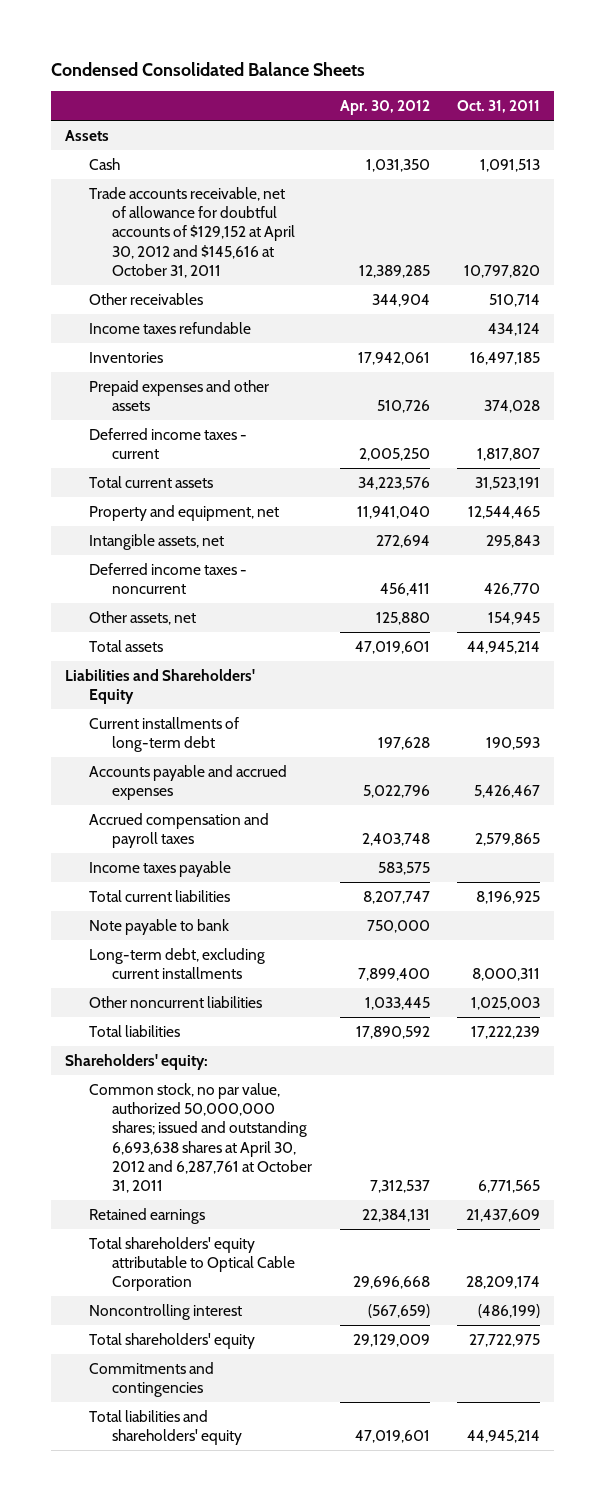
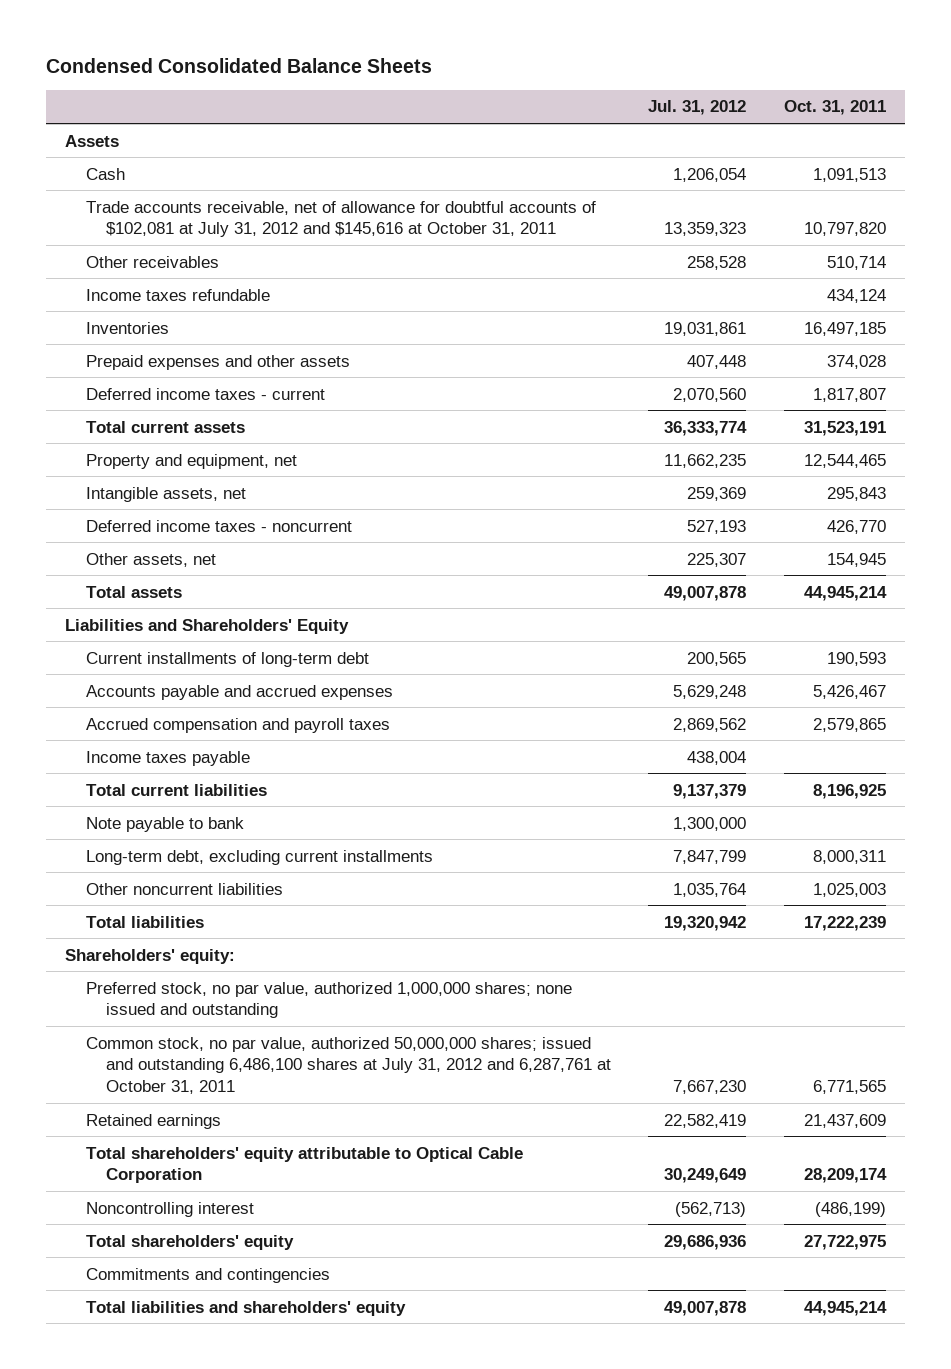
[339,100,430,116] Apr. 30, 2012 -> none
none -> [648,100,747,116] Jul. 31, 2012
[88,187,296,278] Trade accounts receivable, net of allowance for doubtful accounts of $129,152 at April 30, 2012 and $145,616 at October 31, 2011 -> [85,200,596,238] Trade accounts receivable, net of allowance for doubtful accounts of $102,081 at July 31, 2012 and $145,616 at October 31, 2011
none -> [85,981,572,1019] Preferred stock, no par value, authorized 1,000,000 shares; none issued and outstanding
[88,1083,313,1193] Common stock, no par value, authorized 50,000,000 shares; issued and outstanding 6,693,638 shares at April 30, 2012 and 6,287,761 at October 31, 2011 -> [85,1036,612,1095] Common stock, no par value, authorized 50,000,000 shares; issued and outstanding 6,486,100 shares at July 31, 2012 and 6,287,761 at October 31, 2011

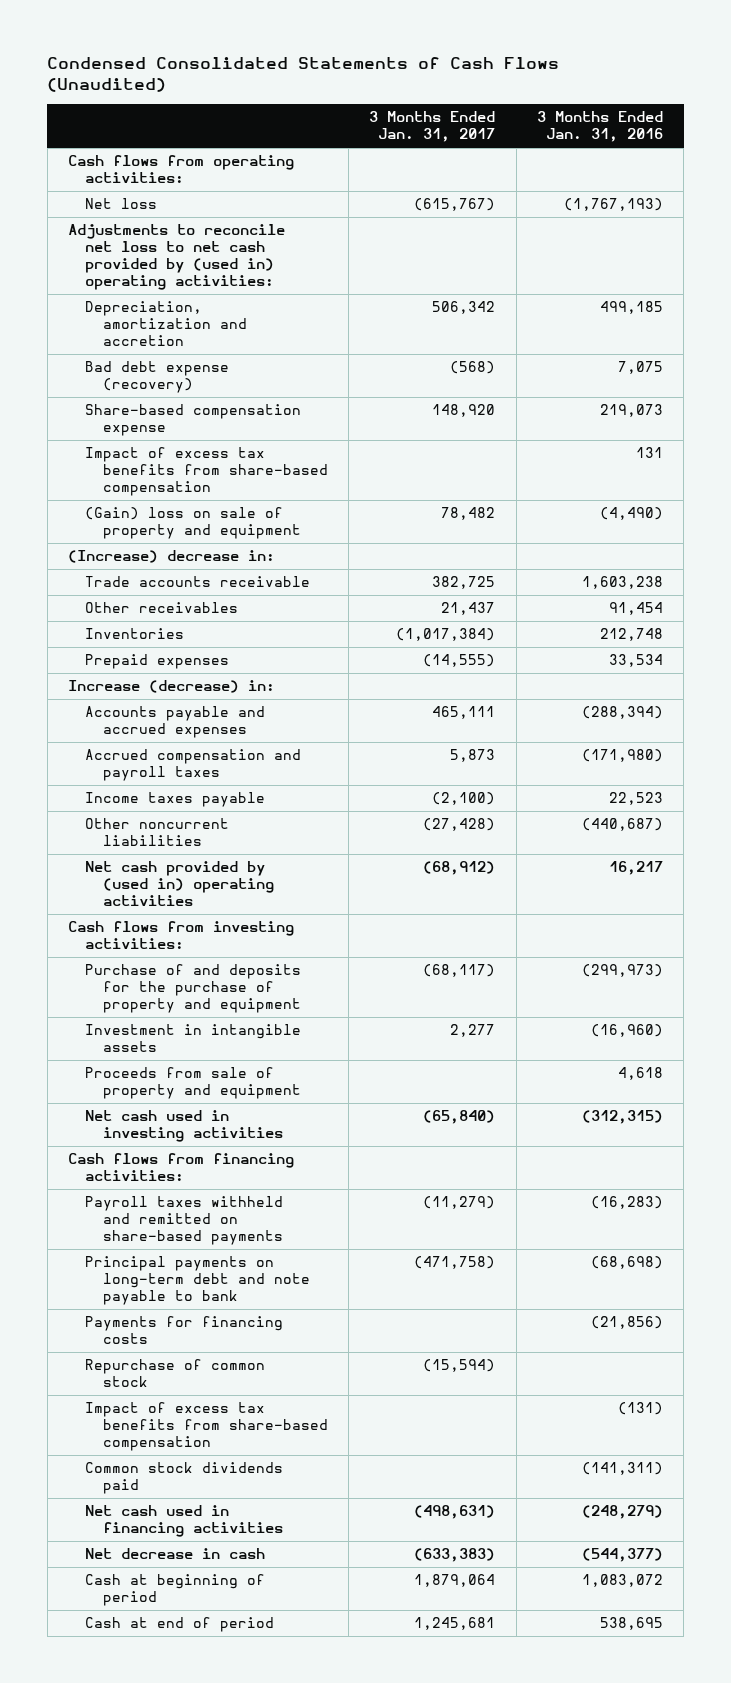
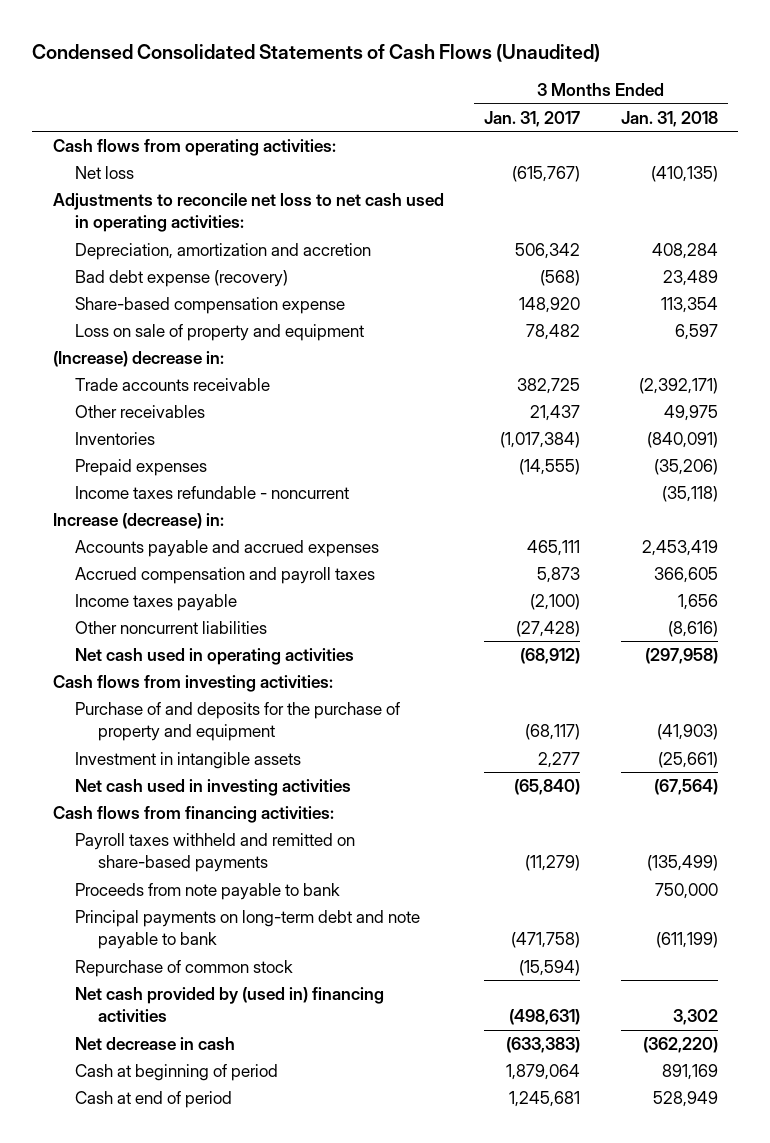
[536,111,663,143] 3 Months Ended Jan. 31, 2016 -> none
none -> [620,110,718,127] Jan. 31, 2018
[67,224,285,291] Adjustments to reconcile net loss to net cash provided by (used in) operating activities: -> [52,192,444,233] Adjustments to reconcile net loss to net cash used in operating activities:
[85,447,328,497] Impact of excess tax benefits from share-based compensation -> none
[85,507,301,540] (Gain) loss on sale of property and equipment -> [75,323,365,341] Loss on sale of property and equipment
none -> [75,485,350,499] Income taxes refundable - noncurrent
[85,861,274,907] Net cash provided by (used in) operating activities -> [75,647,355,665] Net cash used in operating activities
[85,1067,301,1100] Proceeds from sale of property and equipment -> none
none -> [75,882,341,900] Proceeds from note payable to bank
[85,1316,284,1345] Payments for financing costs -> none
[85,1402,328,1452] Impact of excess tax benefits from share-based compensation -> none
[85,1462,284,1495] Common stock dividends paid -> none
[85,1505,283,1538] Net cash used in financing activities -> [75,986,385,1023] Net cash provided by (used in) financing activities

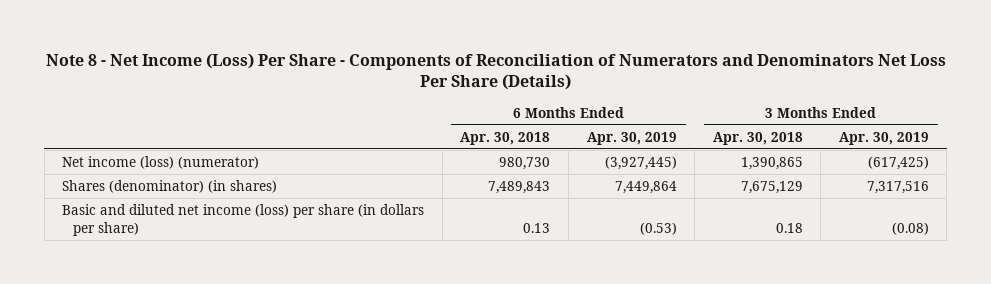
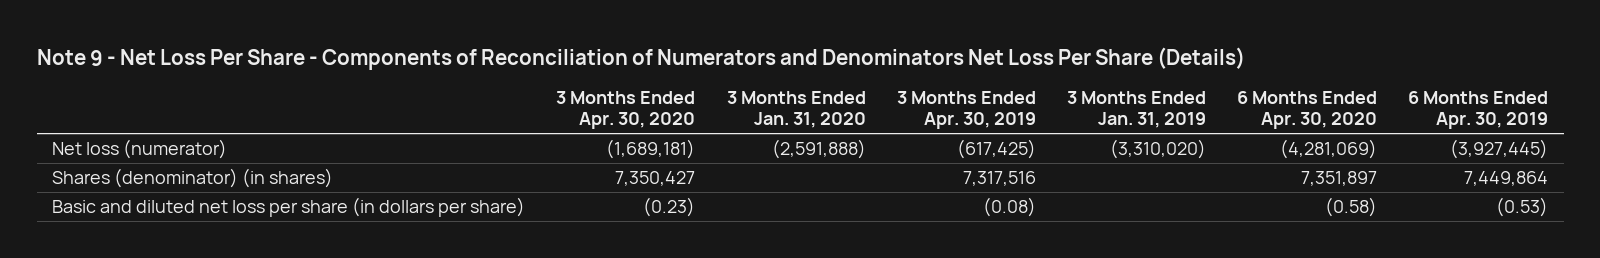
[45,52,946,91] Note 8 - Net Income (Loss) Per Share - Components of Reconciliation of Numerators and Denominators Net Loss Per Share (Details) -> [36,46,1245,70] Note 9 - Net Loss Per Share - Components of Reconciliation of Numerators and Denominators Net Loss Per Share (Details)
[460,131,551,145] Apr. 30, 2018 -> none
[712,131,803,145] Apr. 30, 2018 -> none
none -> [556,90,696,130] 3 Months Ended Apr. 30, 2020
none -> [726,90,866,129] 3 Months Ended Jan. 31, 2020
none -> [1066,90,1206,129] 3 Months Ended Jan. 31, 2019
none -> [1236,90,1377,130] 6 Months Ended Apr. 30, 2020
[62,155,260,169] Net income (loss) (numerator) -> [52,139,228,160] Net loss (numerator)
[62,203,425,236] Basic and diluted net income (loss) per share (in dollars per share) -> [52,197,526,218] Basic and diluted net loss per share (in dollars per share)

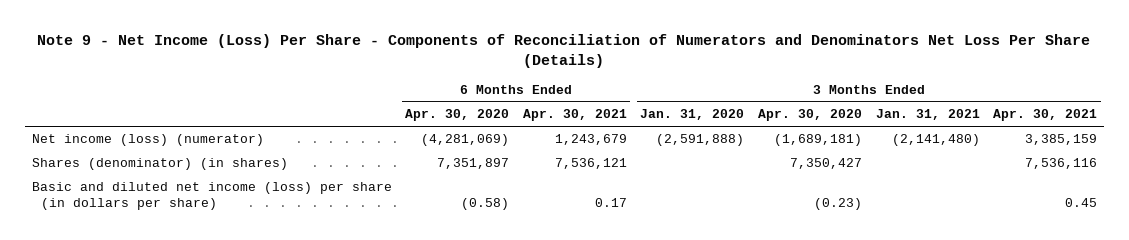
[36,46,1245,70] Note 9 - Net Loss Per Share - Components of Reconciliation of Numerators and Denominators Net Loss Per Share (Details) -> [37,33,1091,68] Note 9 - Net Income (Loss) Per Share - Components of Reconciliation of Numerators and Denominators Net Loss Per Share (Details)
[896,90,1036,130] 3 Months Ended Apr. 30, 2019 -> none
[1066,90,1206,129] 3 Months Ended Jan. 31, 2019 -> none
[1407,90,1548,130] 6 Months Ended Apr. 30, 2019 -> none
none -> [522,109,627,122] Apr. 30, 2021
none -> [875,109,980,121] Jan. 31, 2021
none -> [993,109,1098,122] Apr. 30, 2021
[52,139,228,160] Net loss (numerator) -> [31,134,264,147] Net income (loss) (numerator)
[52,197,526,218] Basic and diluted net loss per share (in dollars per share) -> [31,182,392,210] Basic and diluted net income (loss) per share (in dollars per share)

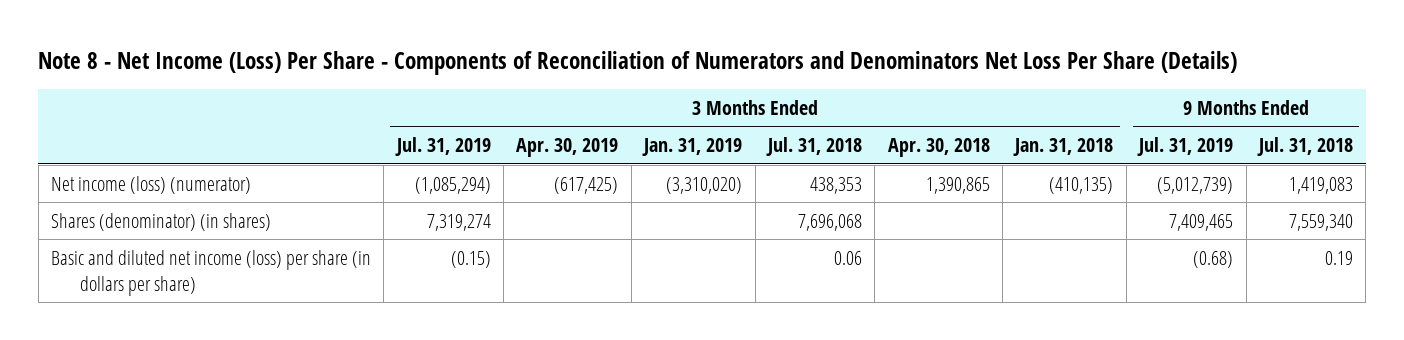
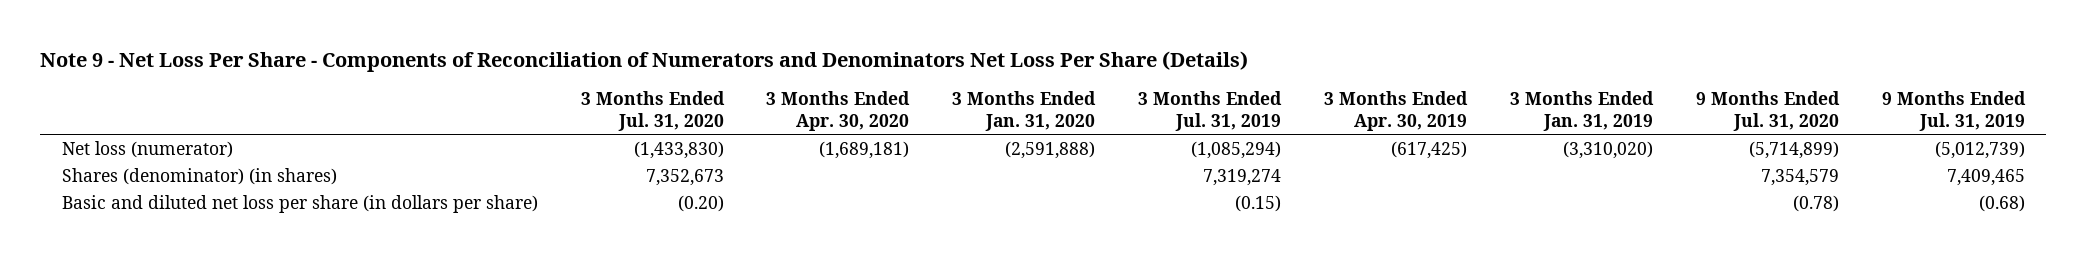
[38,51,1238,76] Note 8 - Net Income (Loss) Per Share - Components of Reconciliation of Numerators and Denominators Net Loss Per Share (Details) -> [40,51,1249,73] Note 9 - Net Loss Per Share - Components of Reconciliation of Numerators and Denominators Net Loss Per Share (Details)
[765,137,862,157] Jul. 31, 2018 -> none
[887,138,990,158] Apr. 30, 2018 -> none
[1013,138,1114,157] Jan. 31, 2018 -> none
[1256,137,1353,157] Jul. 31, 2018 -> none
none -> [580,90,725,131] 3 Months Ended Jul. 31, 2020
none -> [766,90,911,131] 3 Months Ended Apr. 30, 2020
none -> [952,90,1097,131] 3 Months Ended Jan. 31, 2020
none -> [1695,90,1840,131] 9 Months Ended Jul. 31, 2020
[50,175,251,194] Net income (loss) (numerator) -> [61,141,233,159] Net loss (numerator)
[50,249,371,296] Basic and diluted net income (loss) per share (in dollars per share) -> [61,195,538,214] Basic and diluted net loss per share (in dollars per share)

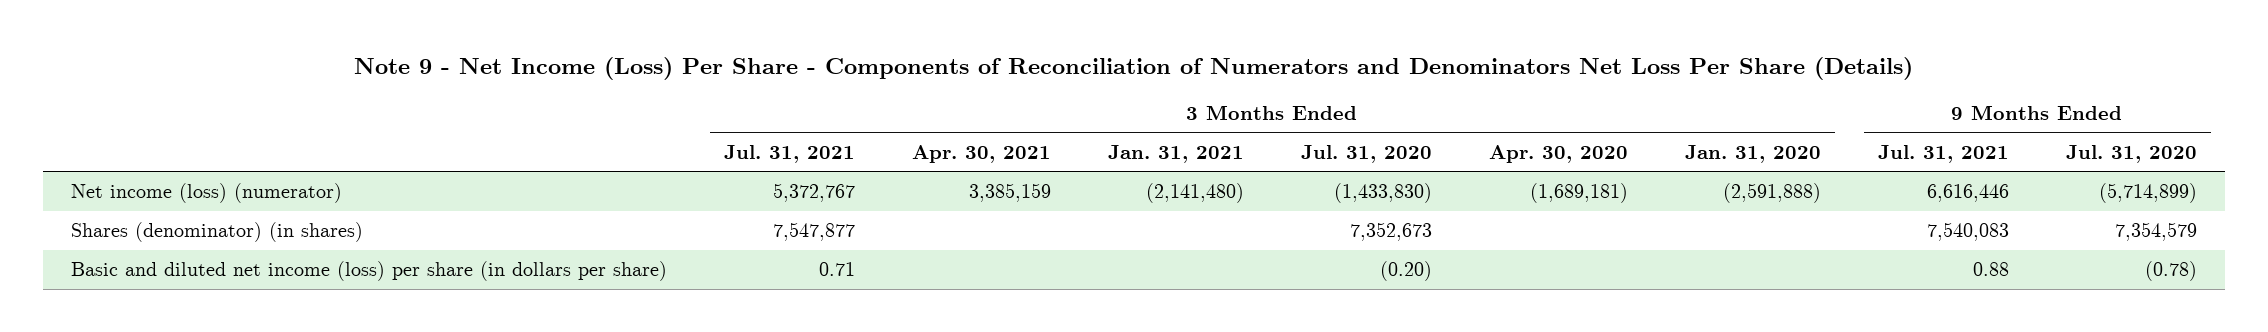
[40,51,1249,73] Note 9 - Net Loss Per Share - Components of Reconciliation of Numerators and Denominators Net Loss Per Share (Details) -> [353,56,1913,80] Note 9 - Net Income (Loss) Per Share - Components of Reconciliation of Numerators and Denominators Net Loss Per Share (Details)
[1138,90,1283,131] 3 Months Ended Jul. 31, 2019 -> none
[1323,90,1468,131] 3 Months Ended Apr. 30, 2019 -> none
[1509,90,1654,131] 3 Months Ended Jan. 31, 2019 -> none
[1881,90,2026,131] 9 Months Ended Jul. 31, 2019 -> none
none -> [724,144,856,163] Jul. 31, 2021
none -> [912,144,1052,163] Apr. 30, 2021
none -> [1107,144,1244,163] Jan. 31, 2021
none -> [1877,144,2009,163] Jul. 31, 2021
[61,141,233,159] Net loss (numerator) -> [71,183,343,204] Net income (loss) (numerator)
[61,195,538,214] Basic and diluted net loss per share (in dollars per share) -> [71,261,668,282] Basic and diluted net income (loss) per share (in dollars per share)

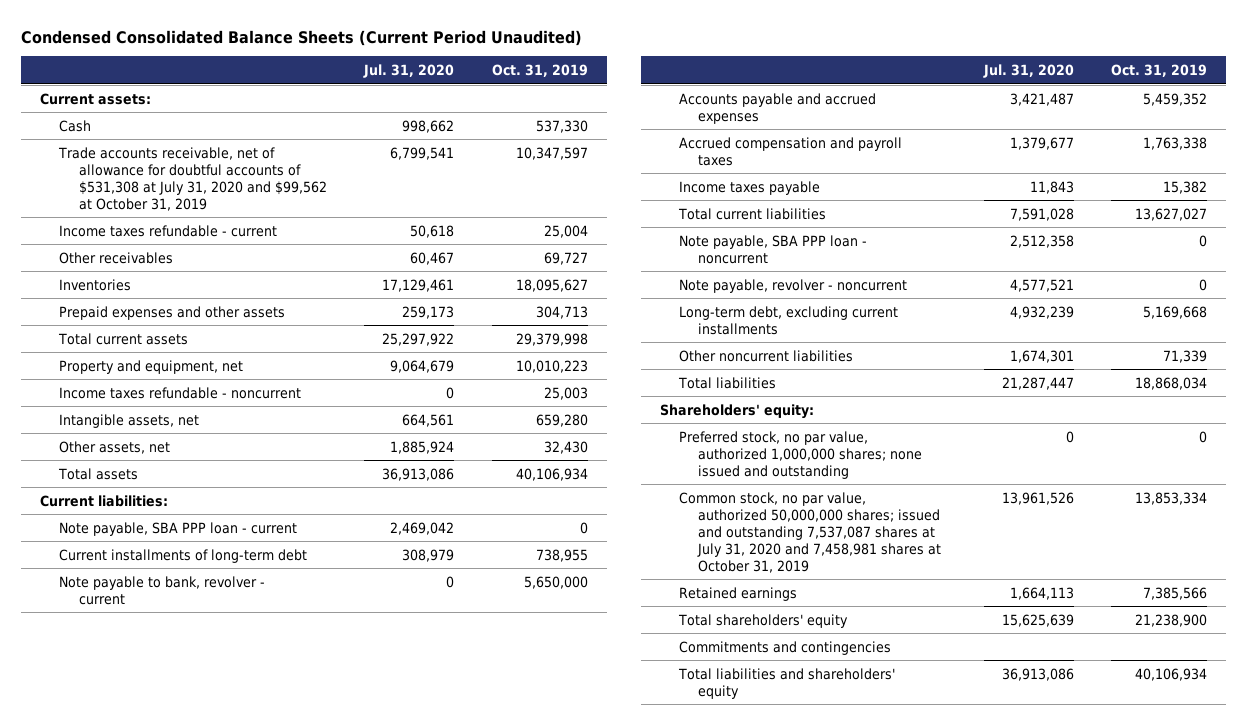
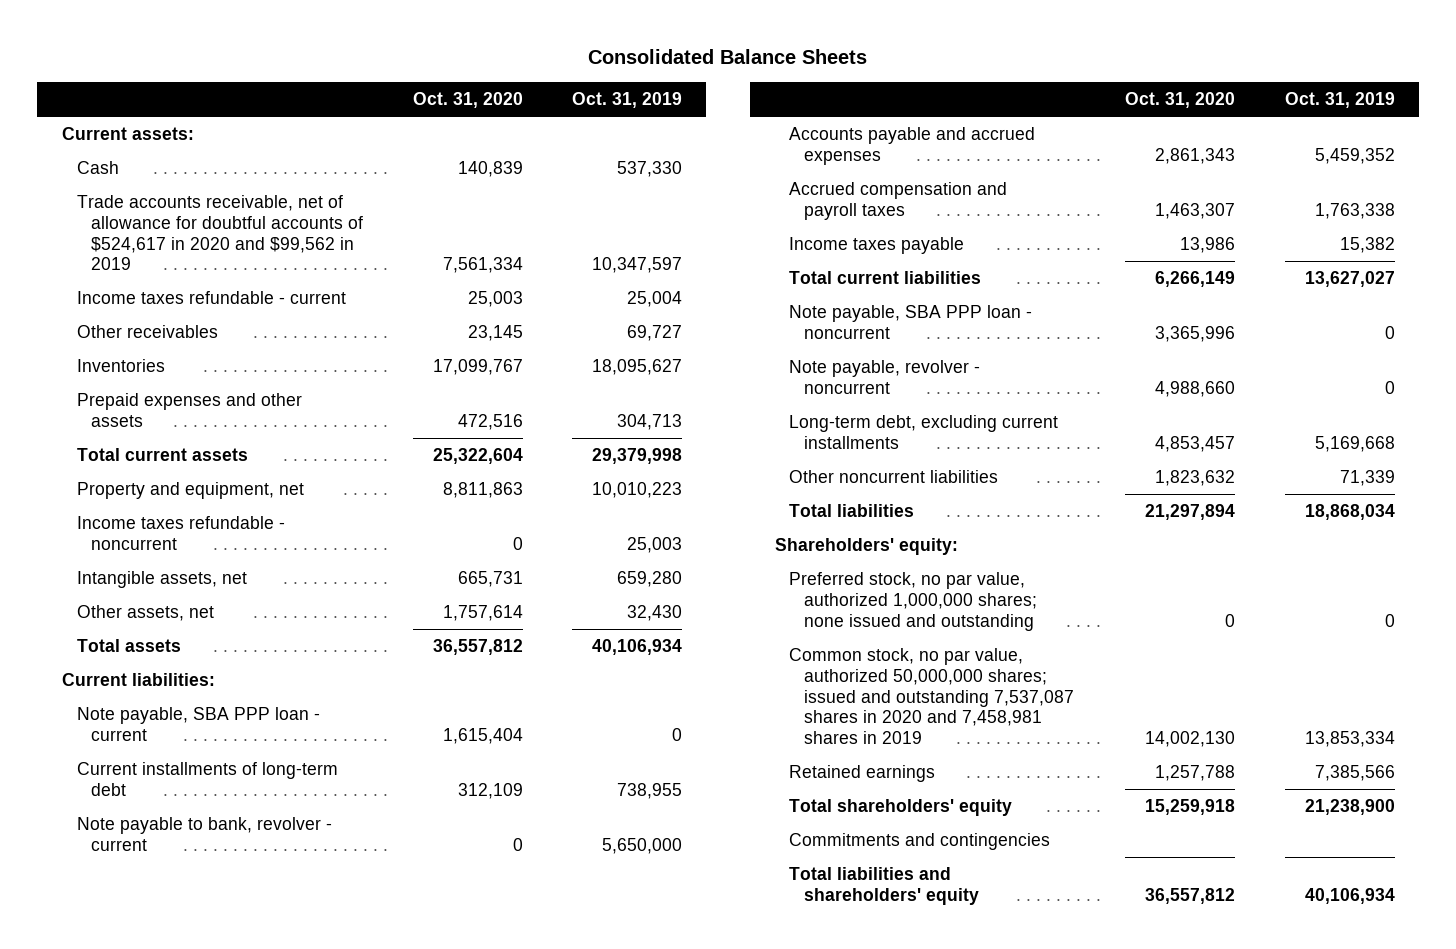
[21,29,583,46] Condensed Consolidated Balance Sheets (Current Period Unaudited) -> [588,49,868,65] Consolidated Balance Sheets
[363,64,455,79] Jul. 31, 2020 -> none
none -> [412,91,523,108] Oct. 31, 2020
[58,146,327,211] Trade accounts receivable, net of allowance for doubtful accounts of $531,308 at July 31, 2020 and $99,562 at October 31, 2019 -> [76,195,364,271] Trade accounts receivable, net of allowance for doubtful accounts of $524,617 in 2020 and $99,562 in 2019
[678,491,942,573] Common stock, no par value, authorized 50,000,000 shares; issued and outstanding 7,537,087 shares at July 31, 2020 and 7,458,981 shares at October 31, 2019 -> [789,648,1075,744] Common stock, no par value, authorized 50,000,000 shares; issued and outstanding 7,537,087 shares in 2020 and 7,458,981 shares in 2019

